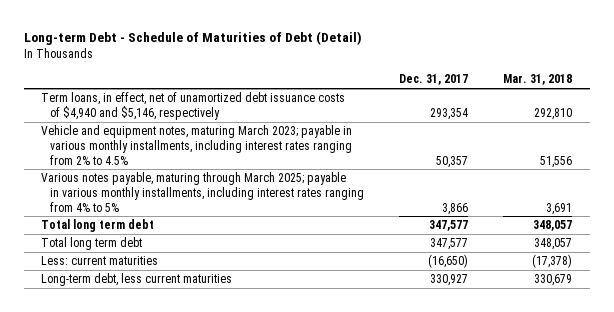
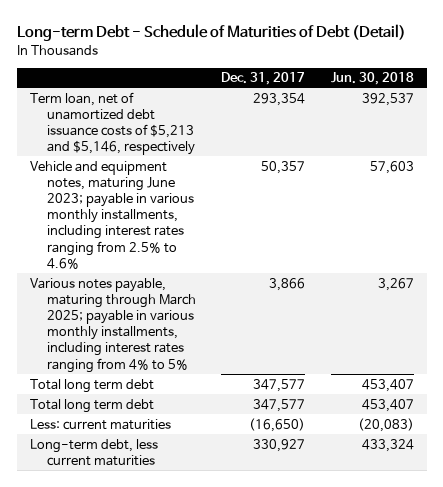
[503,74,573,86] Mar. 31, 2018 -> none
none -> [330,72,414,86] Jun. 30, 2018
[41,92,346,120] Term loans, in effect, net of unamortized debt issuance costs of $4,940 and $5,146, respectively -> [29,91,195,156] Term loan, net of unamortized debt issuance costs of $5,213 and $5,146, respectively
[41,125,353,165] Vehicle and equipment notes, maturing March 2023; payable in various monthly installments, including interest rates ranging from 2% to 4.5% -> [29,160,194,269] Vehicle and equipment notes, maturing June 2023; payable in various monthly installments, including interest rates ranging from 2.5% to 4.6%

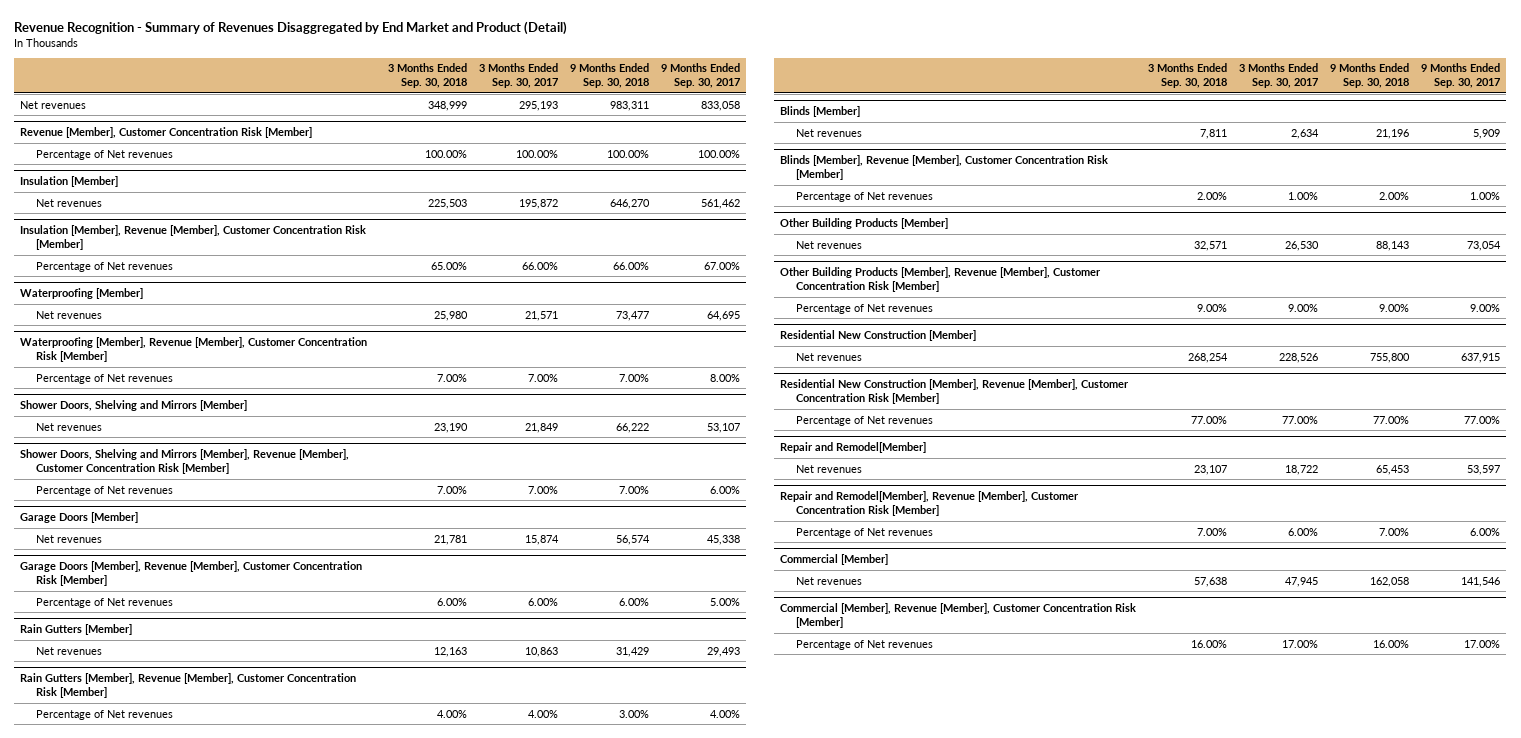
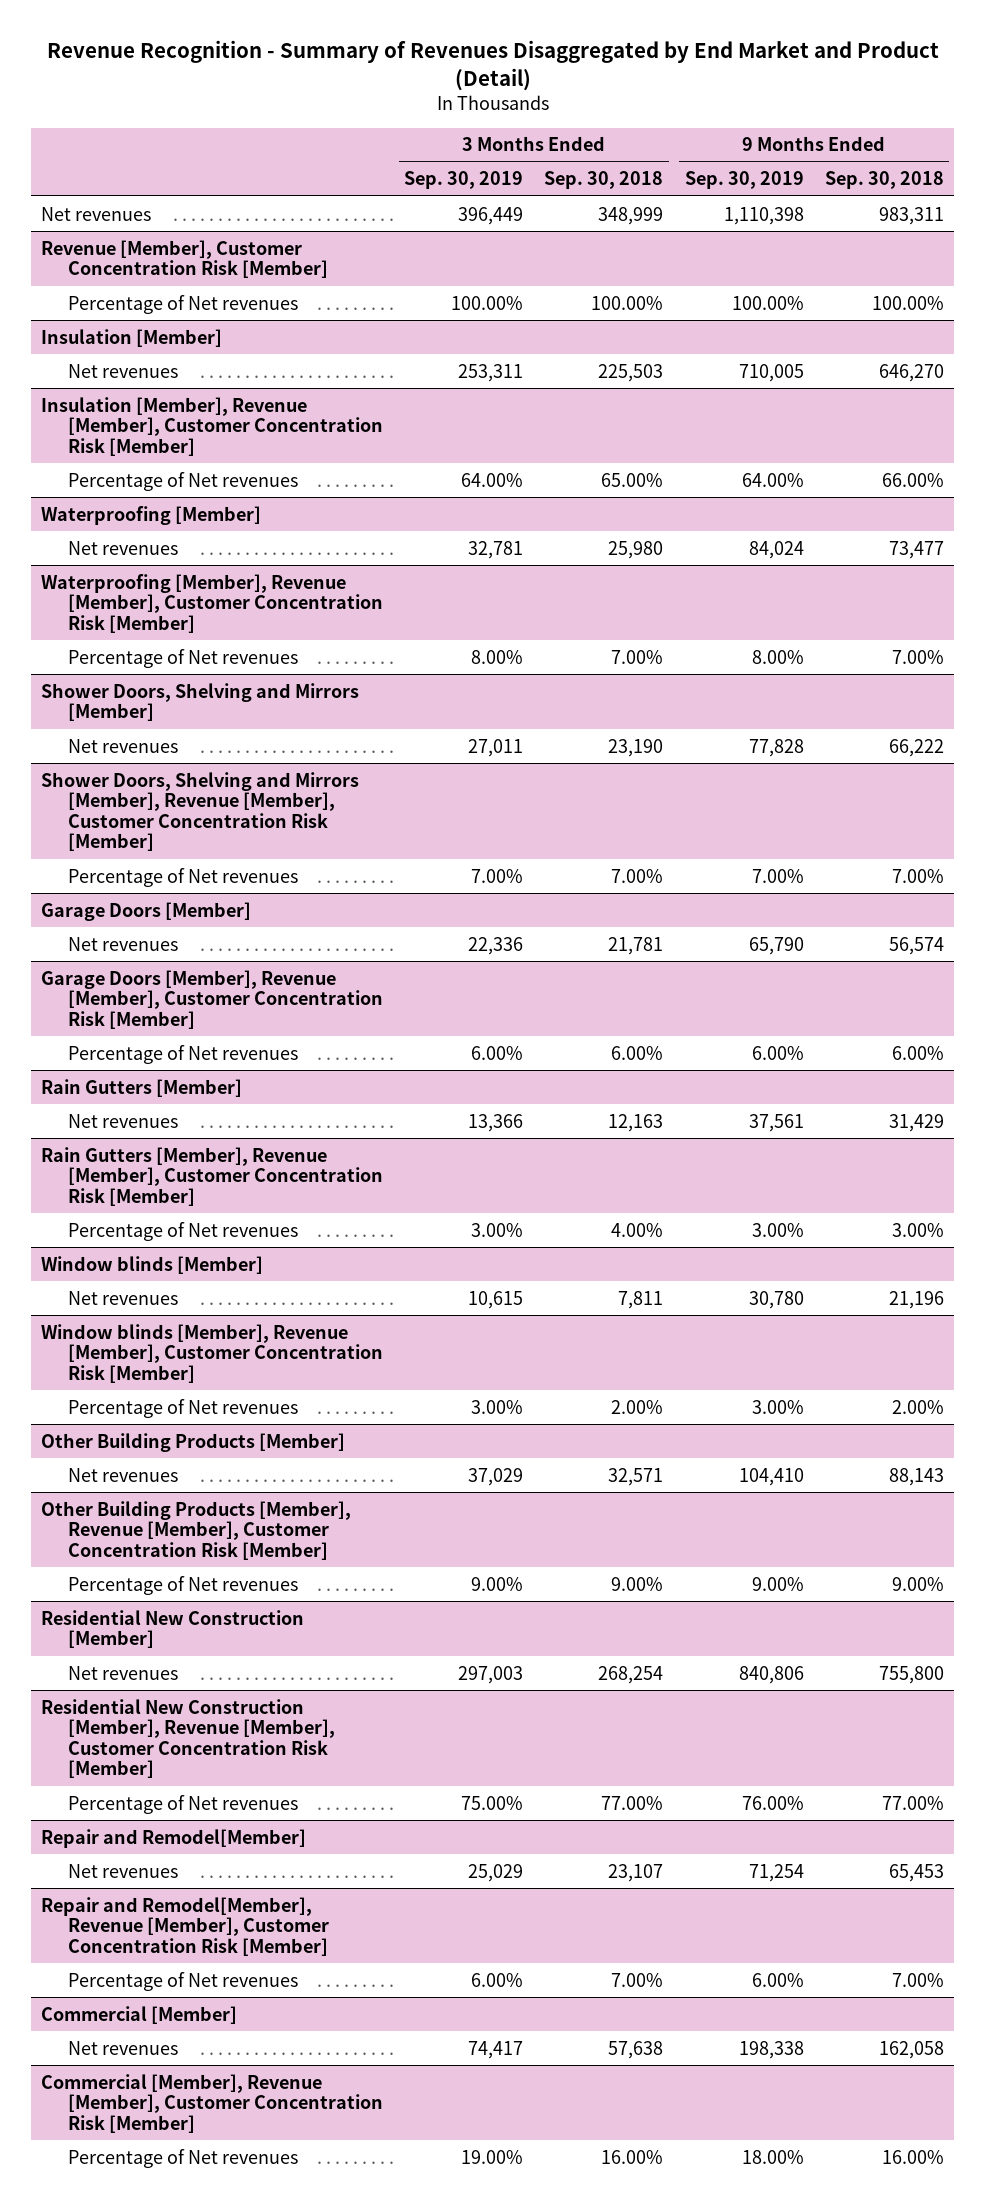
[479,63,559,88] 3 Months Ended Sep. 30, 2017 -> none
[661,63,741,88] 9 Months Ended Sep. 30, 2017 -> none
none -> [404,171,524,190] Sep. 30, 2019
none -> [684,171,804,190] Sep. 30, 2019
[780,106,861,118] Blinds [Member] -> [41,1255,264,1274] Window blinds [Member]
[780,155,1109,180] Blinds [Member], Revenue [Member], Customer Concentration Risk [Member] -> [41,1323,383,1383] Window blinds [Member], Revenue [Member], Customer Concentration Risk [Member]

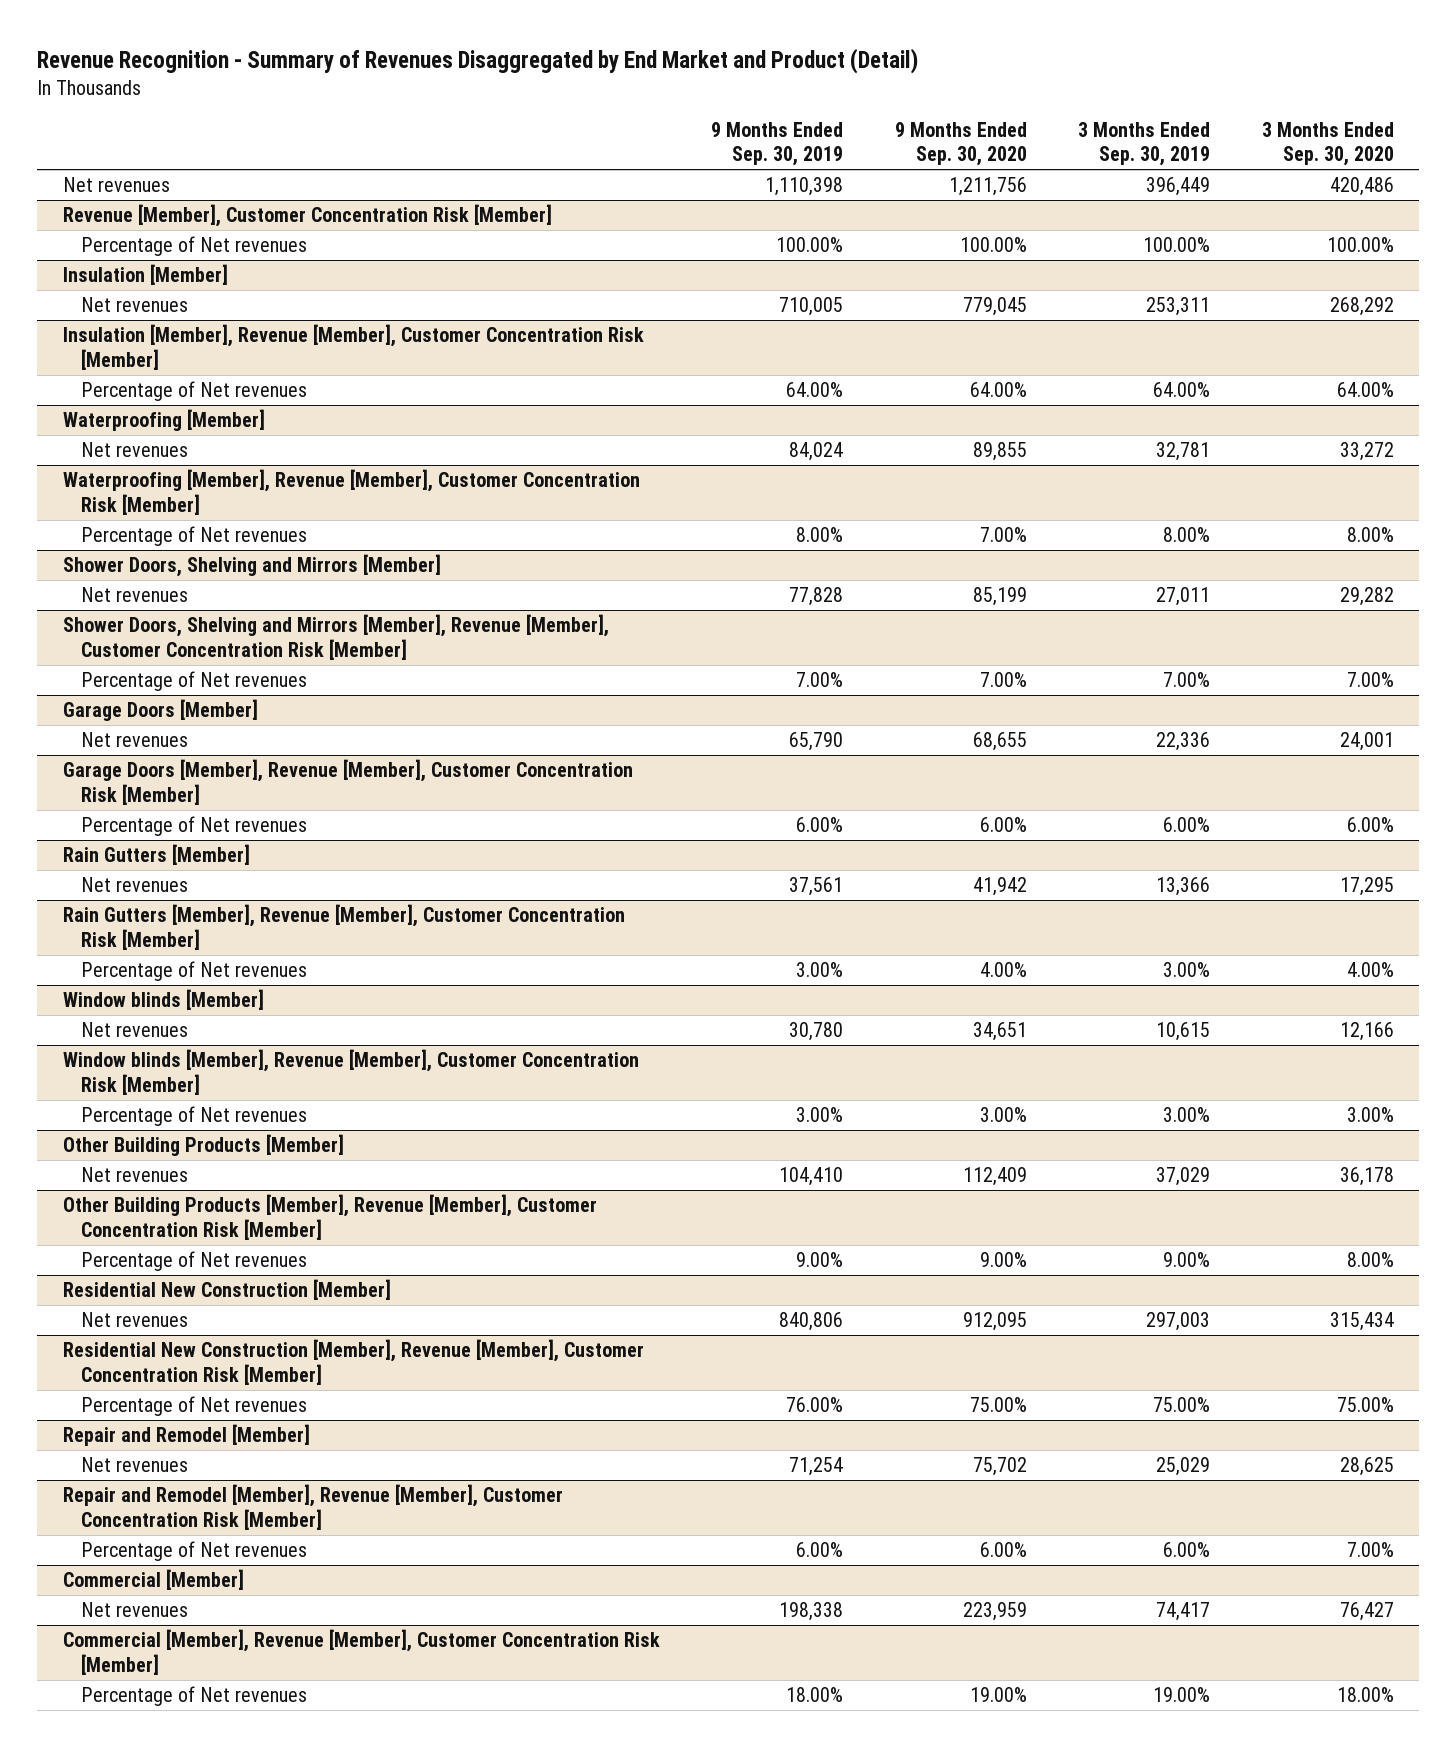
[544,171,664,190] Sep. 30, 2018 -> none
[824,171,944,190] Sep. 30, 2018 -> none
none -> [894,121,1027,167] 9 Months Ended Sep. 30, 2020
none -> [1261,121,1394,167] 3 Months Ended Sep. 30, 2020
[41,1828,307,1848] Repair and Remodel[Member] -> [62,1424,310,1447] Repair and Remodel [Member]
[41,1896,329,1956] Repair and Remodel[Member], Revenue [Member], Customer Concentration Risk [Member] -> [62,1484,563,1530] Repair and Remodel [Member], Revenue [Member], Customer Concentration Risk [Member]

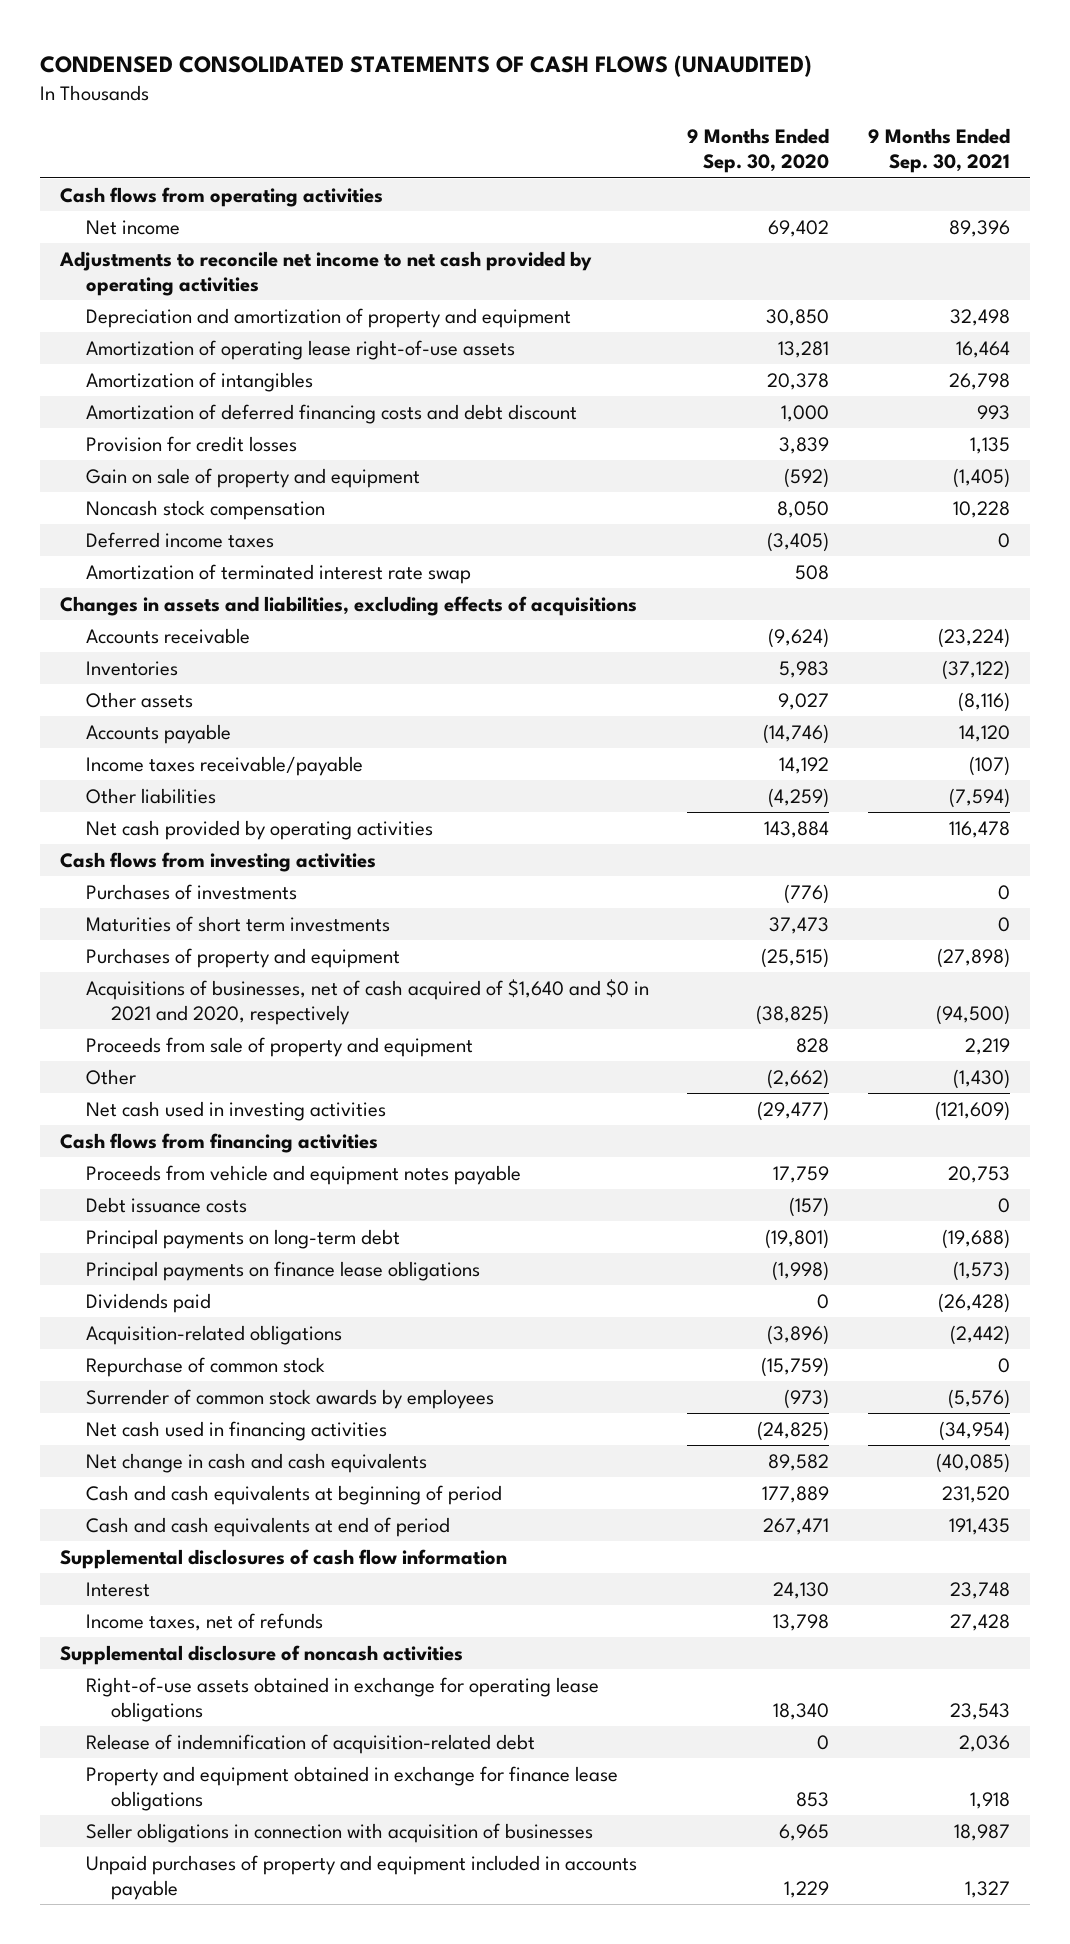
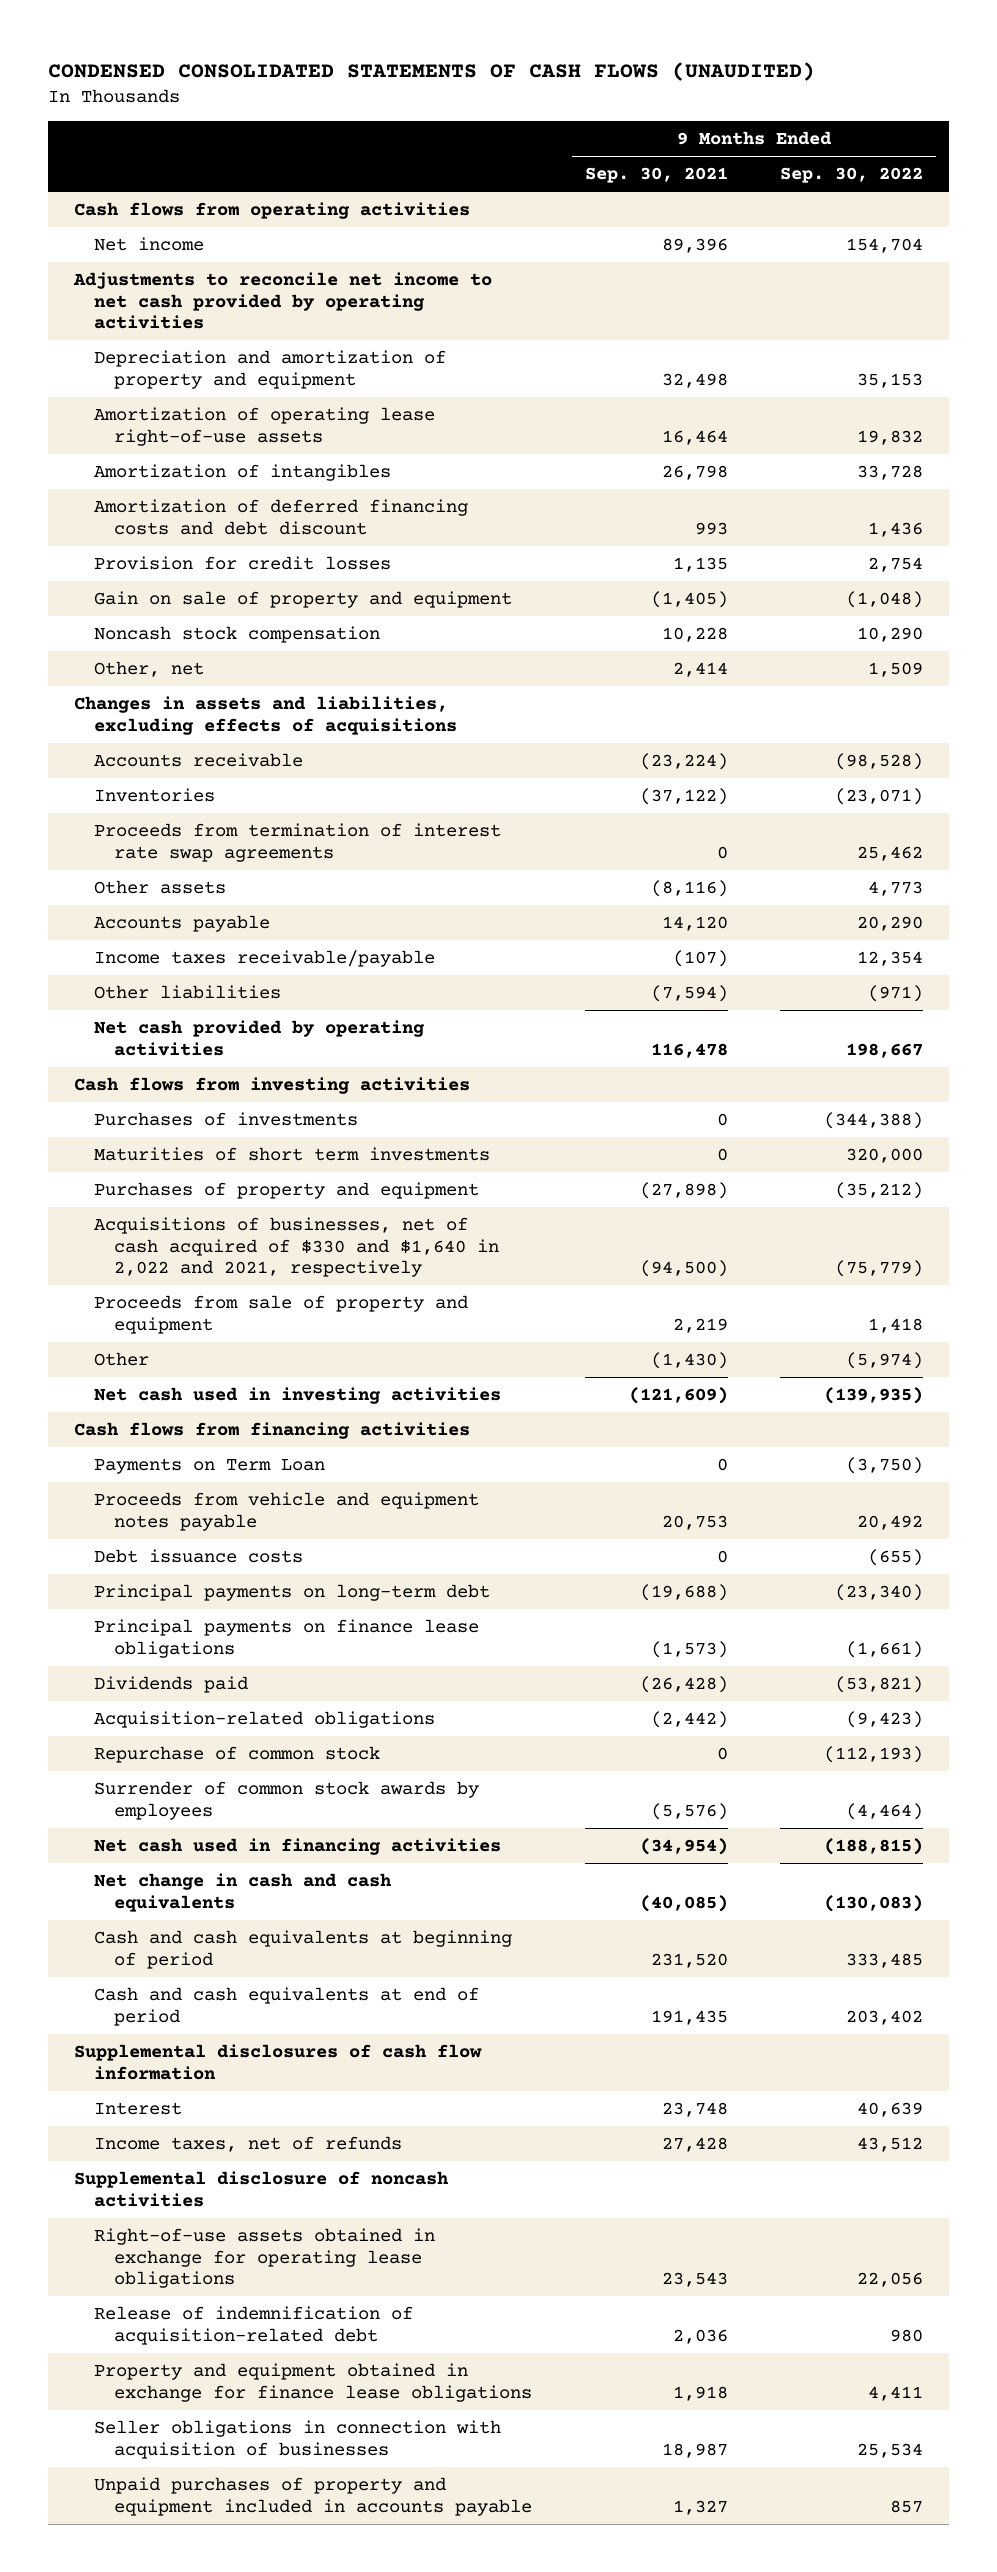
[687,128,830,174] 9 Months Ended Sep. 30, 2020 -> none
none -> [780,167,924,184] Sep. 30, 2022
[85,531,274,548] Deferred income taxes -> none
[85,563,471,584] Amortization of terminated interest rate swap -> none
none -> [94,660,205,677] Other, net
none -> [94,822,502,862] Proceeds from termination of interest rate swap agreements
[85,978,649,1025] Acquisitions of businesses, net of cash acquired of $1,640 and $0 in 2021 and 2020, respectively -> [94,1216,500,1278] Acquisitions of businesses, net of cash acquired of $330 and $1,640 in 2,022 and 2021, respectively
none -> [94,1457,326,1474] Payments on Term Loan

